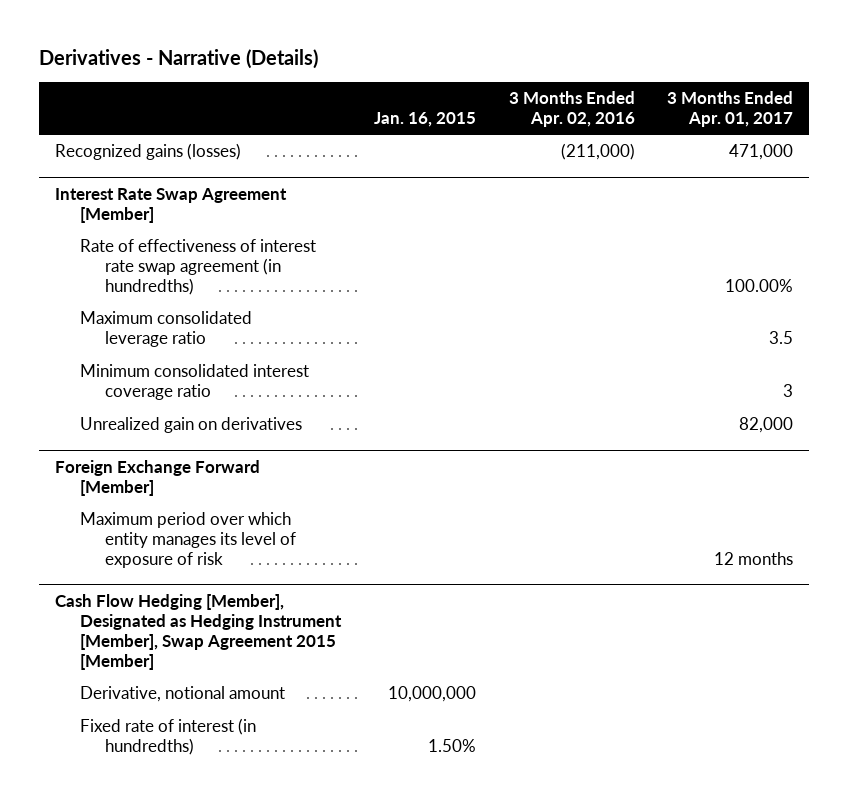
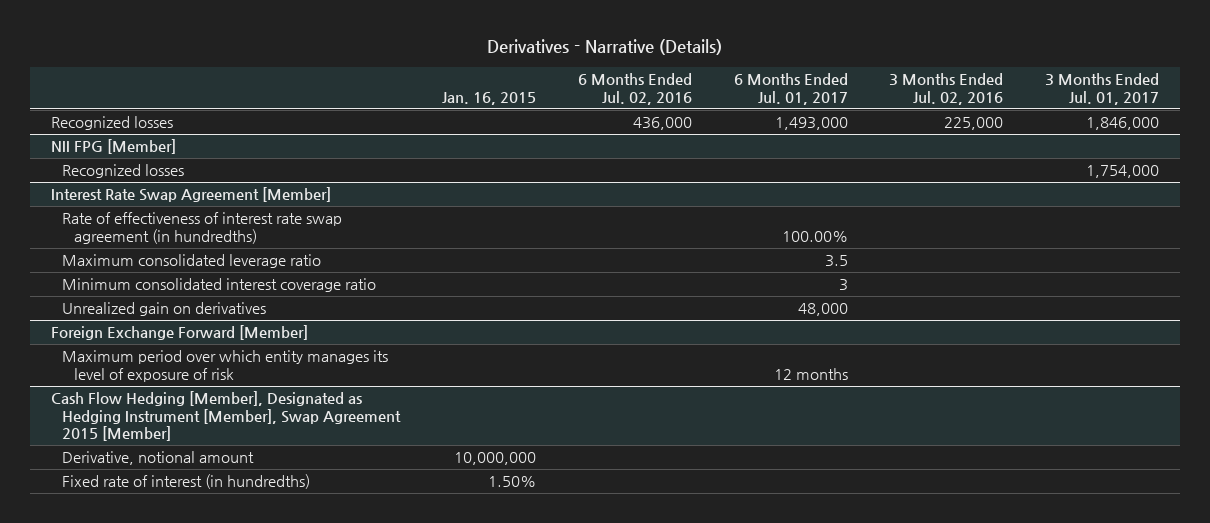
[508,91,635,128] 3 Months Ended Apr. 02, 2016 -> none
[667,91,794,128] 3 Months Ended Apr. 01, 2017 -> none
none -> [577,73,692,105] 6 Months Ended Jul. 02, 2016
none -> [733,73,848,105] 6 Months Ended Jul. 01, 2017
none -> [889,73,1004,105] 3 Months Ended Jul. 02, 2016
none -> [1045,73,1160,105] 3 Months Ended Jul. 01, 2017
[55,143,242,161] Recognized gains (losses) -> [50,116,173,131] Recognized losses
none -> [50,139,176,155] NII FPG [Member]
none -> [62,164,185,179] Recognized losses

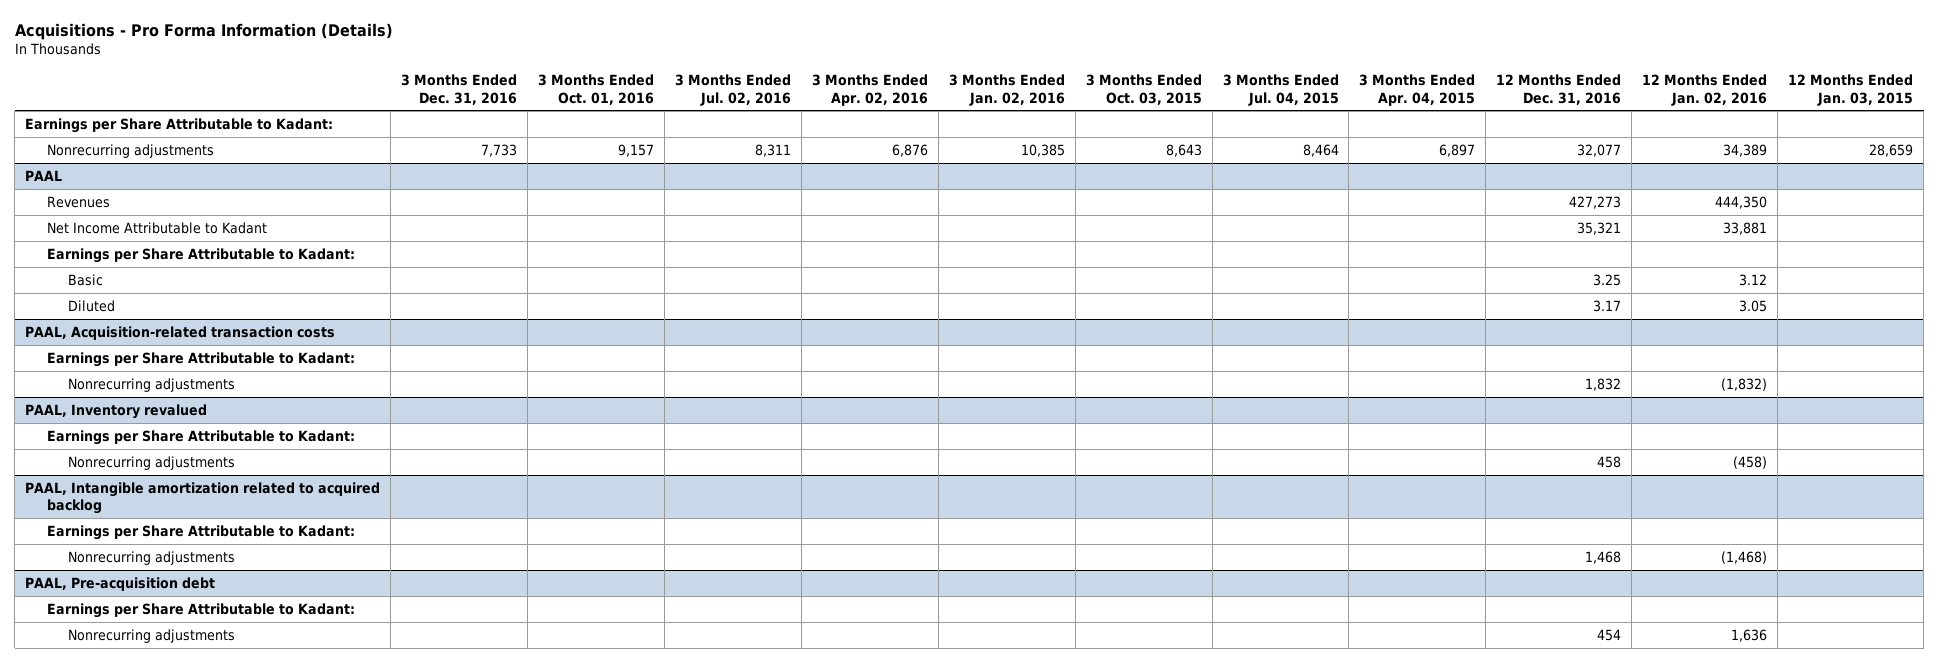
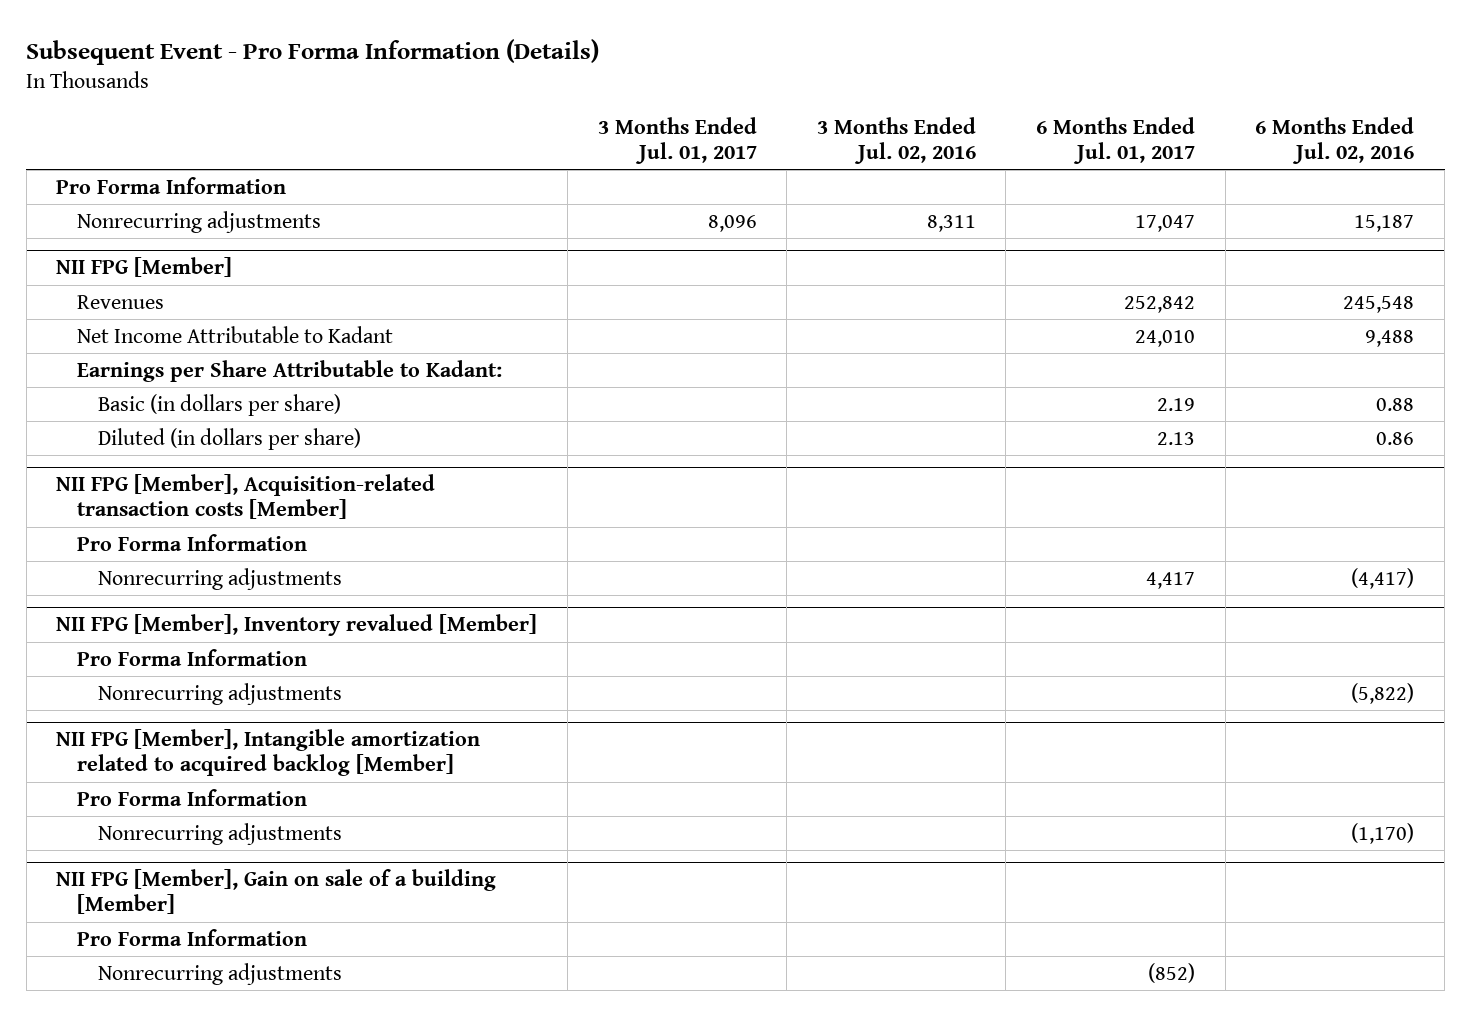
[14,22,393,40] Acquisitions - Pro Forma Information (Details) -> [26,39,600,66] Subsequent Event - Pro Forma Information (Details)
[401,74,518,105] 3 Months Ended Dec. 31, 2016 -> none
[537,74,654,105] 3 Months Ended Oct. 01, 2016 -> none
[811,74,928,106] 3 Months Ended Apr. 02, 2016 -> none
[948,74,1065,106] 3 Months Ended Jan. 02, 2016 -> none
[1085,74,1202,105] 3 Months Ended Oct. 03, 2015 -> none
[1222,74,1339,106] 3 Months Ended Jul. 04, 2015 -> none
[1359,74,1476,106] 3 Months Ended Apr. 04, 2015 -> none
[1496,74,1622,105] 12 Months Ended Dec. 31, 2016 -> none
[1642,74,1768,106] 12 Months Ended Jan. 02, 2016 -> none
[1788,74,1914,106] 12 Months Ended Jan. 03, 2015 -> none
none -> [597,116,757,164] 3 Months Ended Jul. 01, 2017
none -> [1036,116,1196,164] 6 Months Ended Jul. 01, 2017
none -> [1255,116,1415,164] 6 Months Ended Jul. 02, 2016
[25,117,334,133] Earnings per Share Attributable to Kadant: -> none
none -> [56,176,287,194] Pro Forma Information
[25,169,63,181] PAAL -> none
[46,195,110,208] Revenues -> none
[46,221,267,234] Net Income Attributable to Kadant -> none
[46,247,355,263] Earnings per Share Attributable to Kadant: -> none
[68,273,104,286] Basic -> none
[68,299,116,312] Diluted -> none
[46,351,355,367] Earnings per Share Attributable to Kadant: -> none
none -> [56,257,233,278] NII FPG [Member]
none -> [77,294,165,309] Revenues
none -> [77,325,394,343] Net Income Attributable to Kadant
none -> [77,359,503,382] Earnings per Share Attributable to Kadant:
none -> [98,393,342,416] Basic (in dollars per share)
none -> [98,427,362,450] Diluted (in dollars per share)
[25,325,336,340] PAAL, Acquisition-related transaction costs -> [56,474,436,520] NII FPG [Member], Acquisition-related transaction costs [Member]
none -> [77,533,308,551] Pro Forma Information
[25,403,208,419] PAAL, Inventory revalued -> none
[46,429,355,445] Earnings per Share Attributable to Kadant: -> none
[68,455,236,470] Nonrecurring adjustments -> none
[46,524,355,540] Earnings per Share Attributable to Kadant: -> none
none -> [56,614,538,637] NII FPG [Member], Inventory revalued [Member]
none -> [77,648,308,666] Pro Forma Information
none -> [98,682,343,705] Nonrecurring adjustments
[25,481,381,514] PAAL, Intangible amortization related to acquired backlog -> [56,729,481,777] NII FPG [Member], Intangible amortization related to acquired backlog [Member]
none -> [77,788,308,806] Pro Forma Information
[25,576,216,591] PAAL, Pre-acquisition debt -> none
[46,602,355,618] Earnings per Share Attributable to Kadant: -> none
[68,628,236,643] Nonrecurring adjustments -> none
none -> [56,869,497,915] NII FPG [Member], Gain on sale of a building [Member]
none -> [77,928,308,946] Pro Forma Information
none -> [98,962,343,985] Nonrecurring adjustments

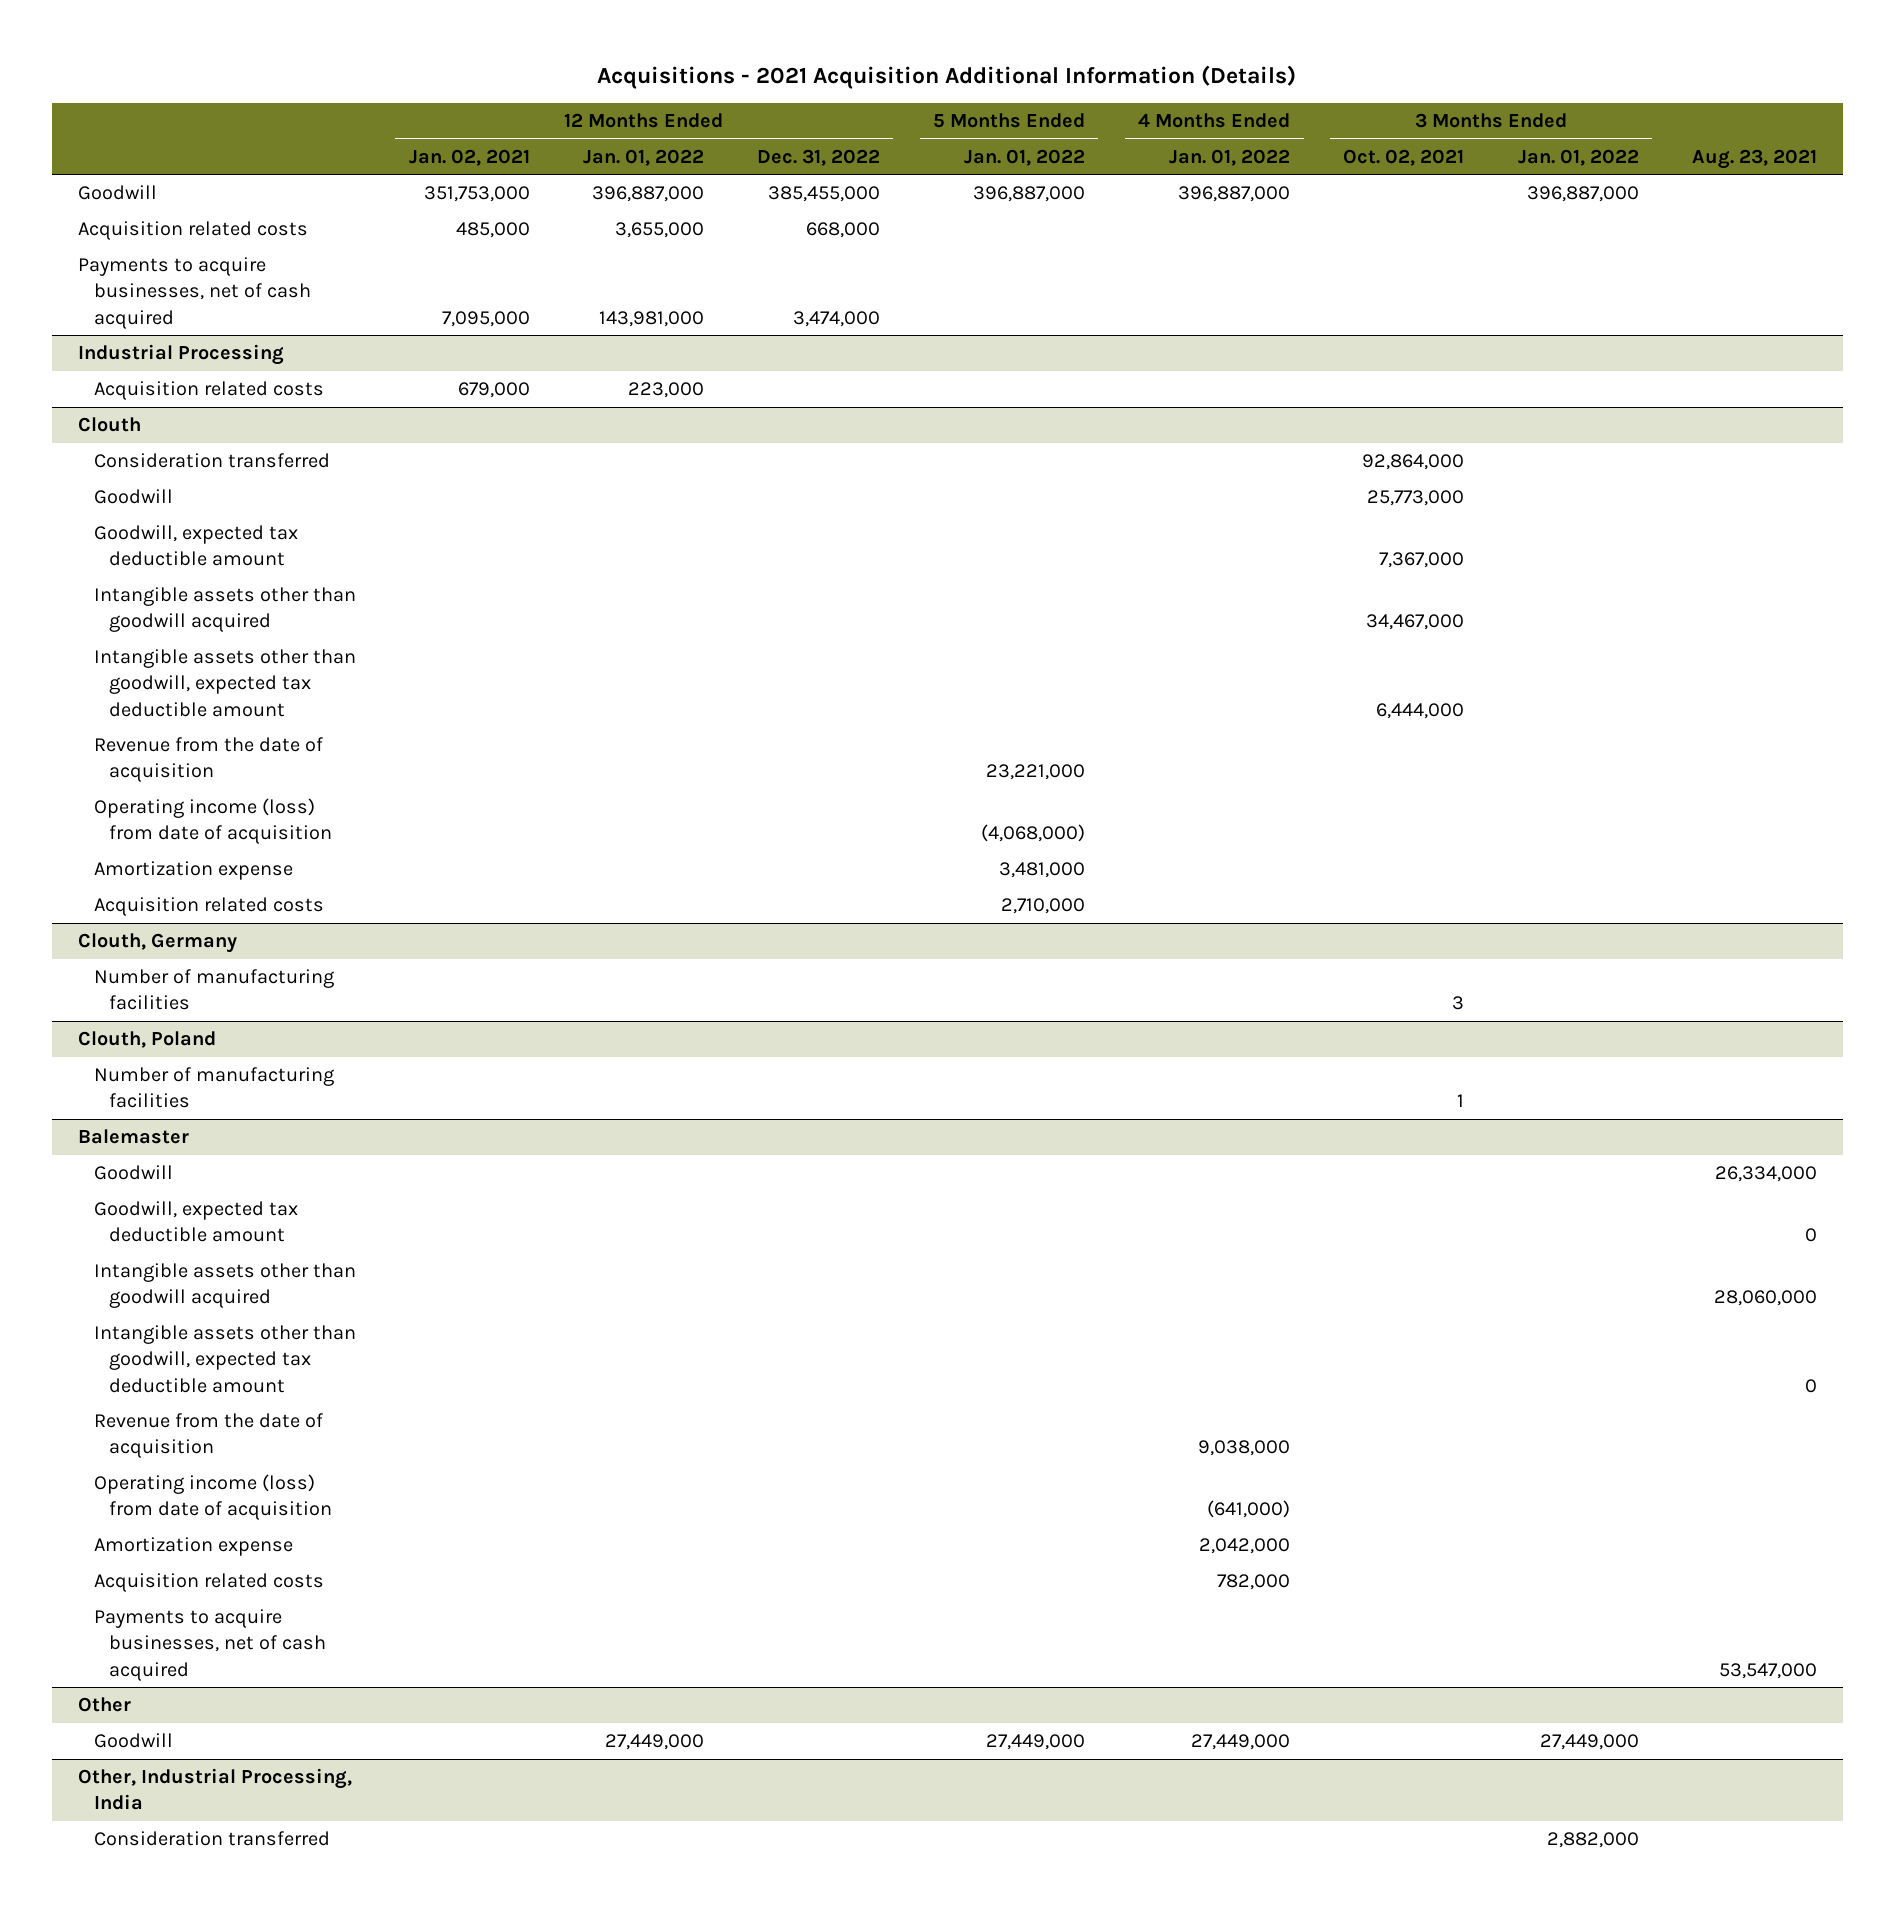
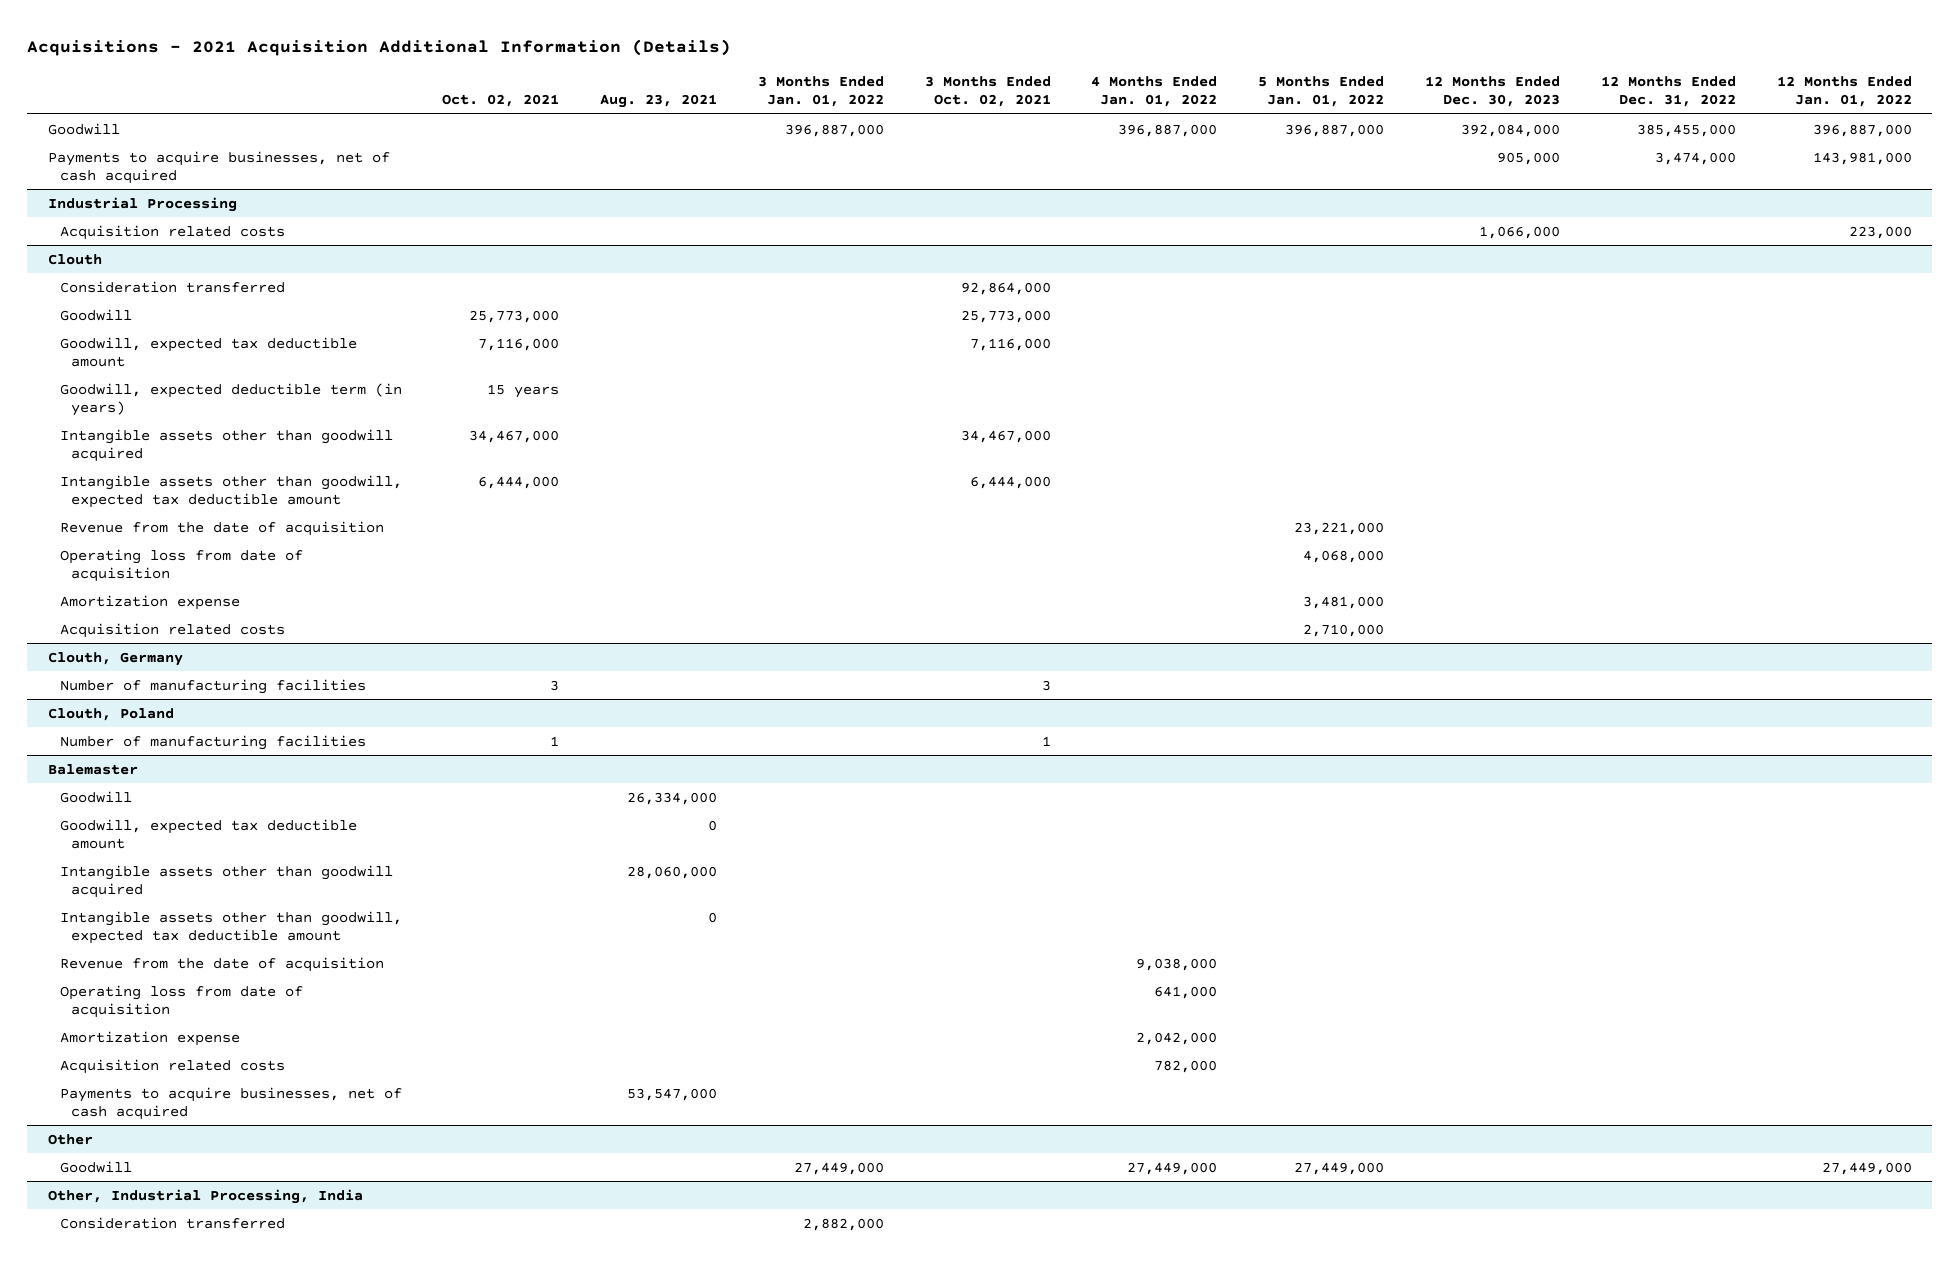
[408,149,530,167] Jan. 02, 2021 -> none
none -> [442,94,560,108] Oct. 02, 2021
none -> [1425,75,1561,108] 12 Months Ended Dec. 30, 2023
[78,221,309,241] Acquisition related costs -> none
[1379,552,1465,569] 7,367,000 -> [969,337,1051,351] 7,116,000
none -> [59,382,402,416] Goodwill, expected deductible term (in years)
[93,798,332,845] Operating income (loss) from date of acquisition -> [59,548,303,582] Operating loss from date of acquisition
[981,824,1086,843] (4,068,000) -> [1303,549,1385,563] 4,068,000
[93,1474,332,1521] Operating income (loss) from date of acquisition -> [59,984,303,1018] Operating loss from date of acquisition
[1207,1500,1291,1519] (641,000) -> [1154,985,1218,999] 641,000

